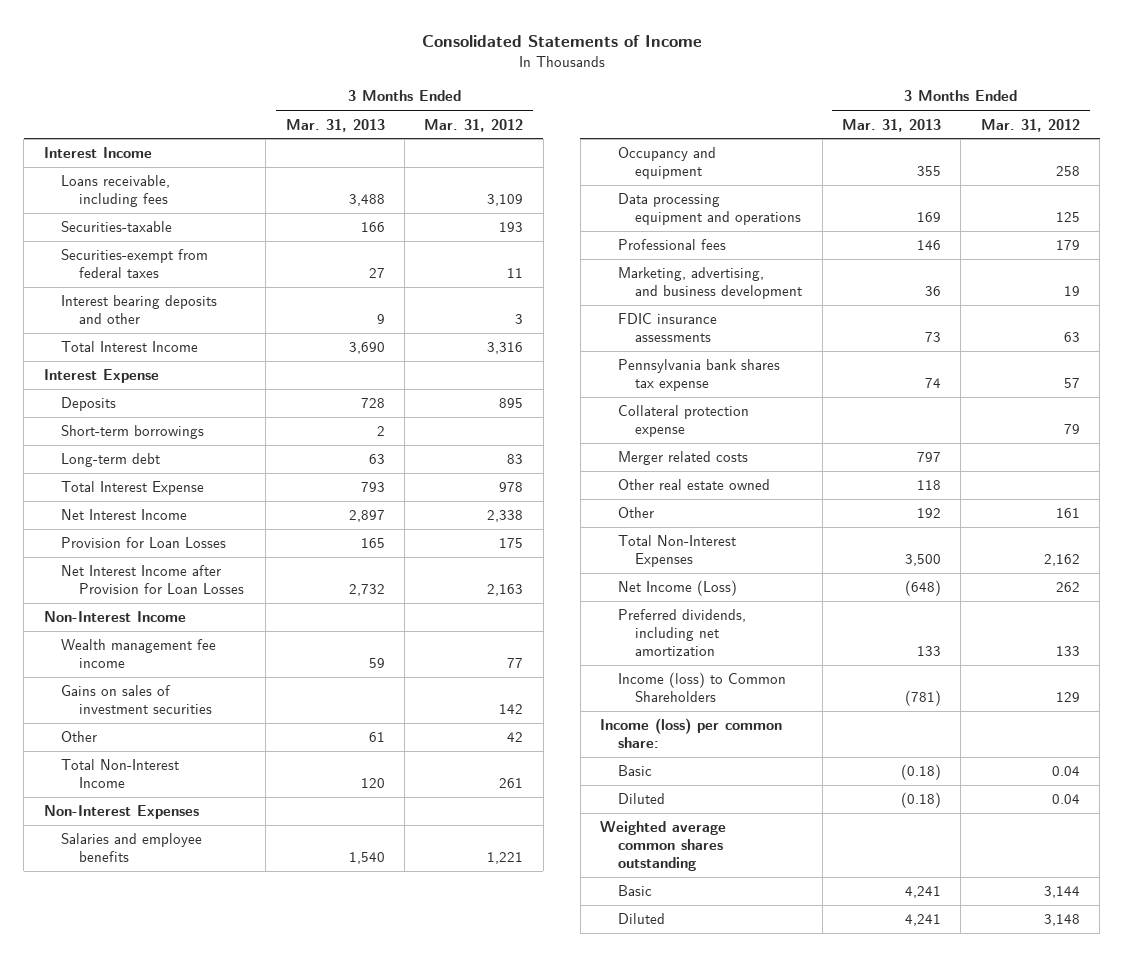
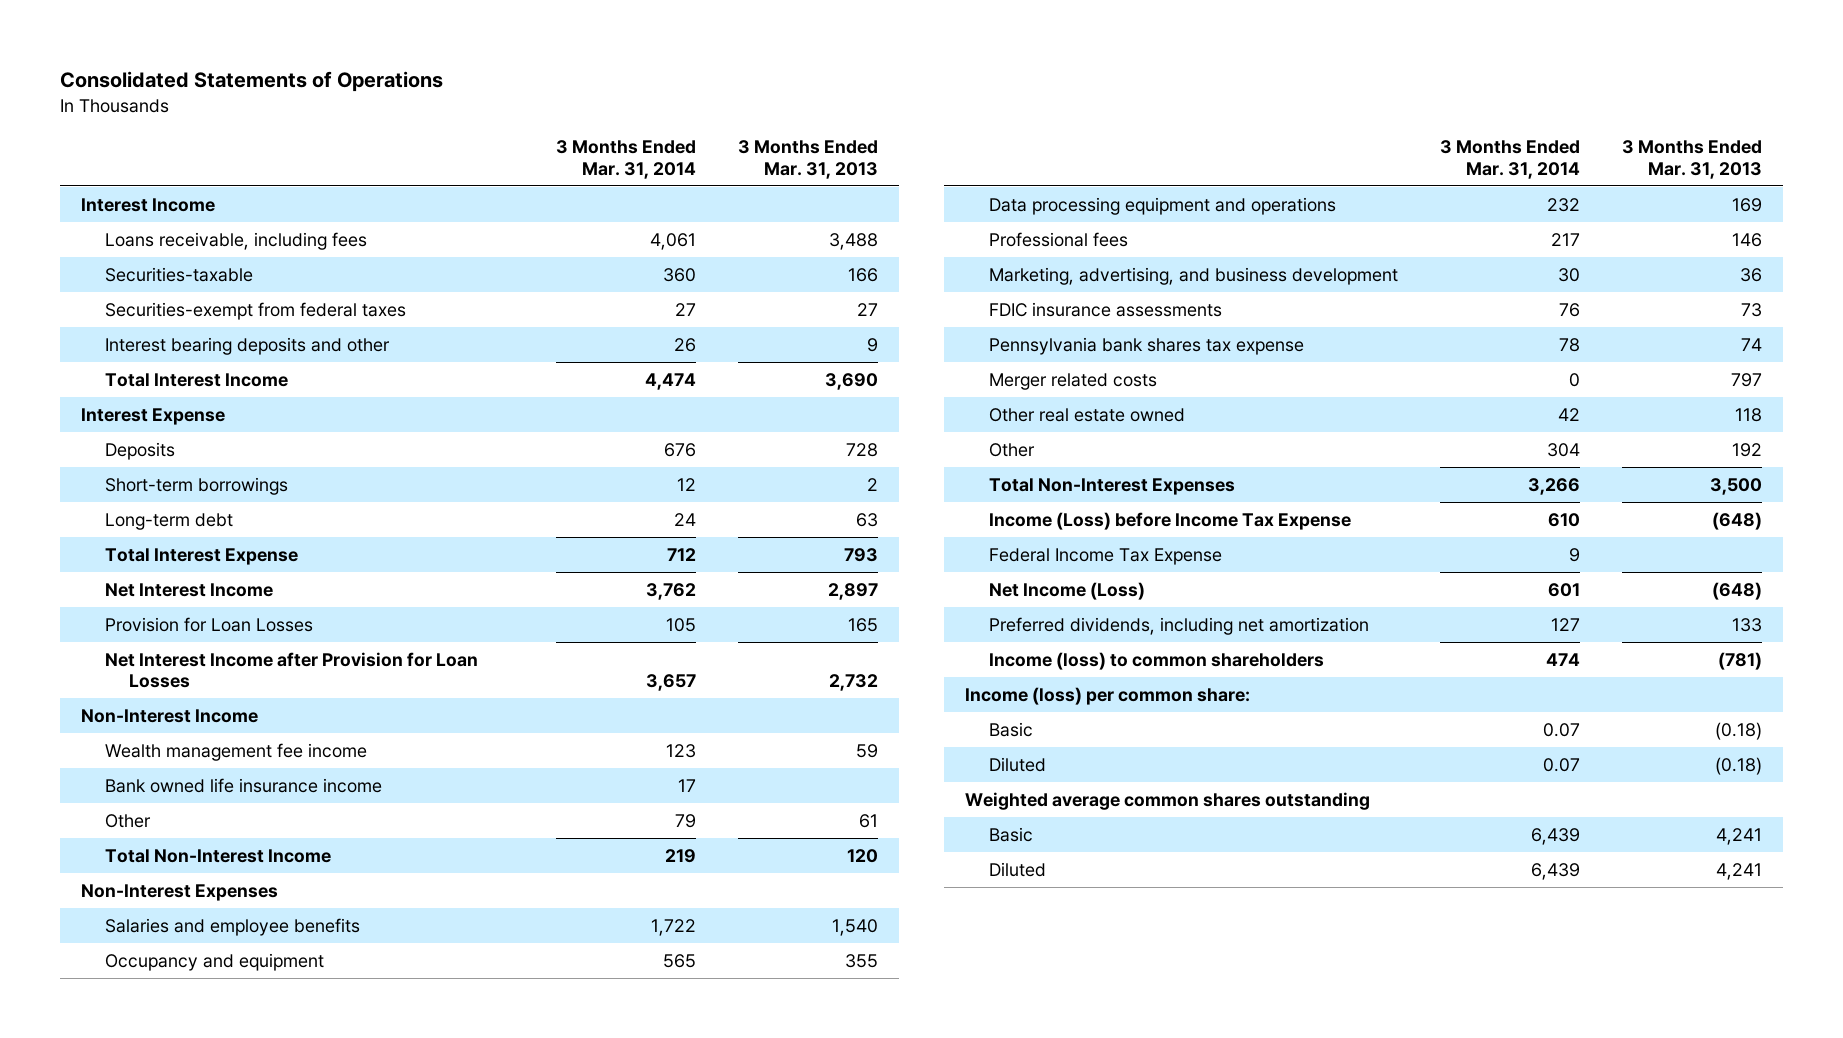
[421,35,702,48] Consolidated Statements of Income -> [59,71,443,93] Consolidated Statements of Operations
[424,118,524,132] Mar. 31, 2012 -> none
none -> [555,140,696,179] 3 Months Ended Mar. 31, 2014
[61,685,212,715] Gains on sales of investment securities -> none
none -> [104,777,382,793] Bank owned life insurance income
[617,405,749,438] Collateral protection expense -> none
none -> [988,511,1351,530] Income (Loss) before Income Tax Expense
none -> [988,547,1222,565] Federal Income Tax Expense
[617,672,786,703] Income (loss) to Common Shareholders -> [988,651,1324,670] Income (loss) to common shareholders

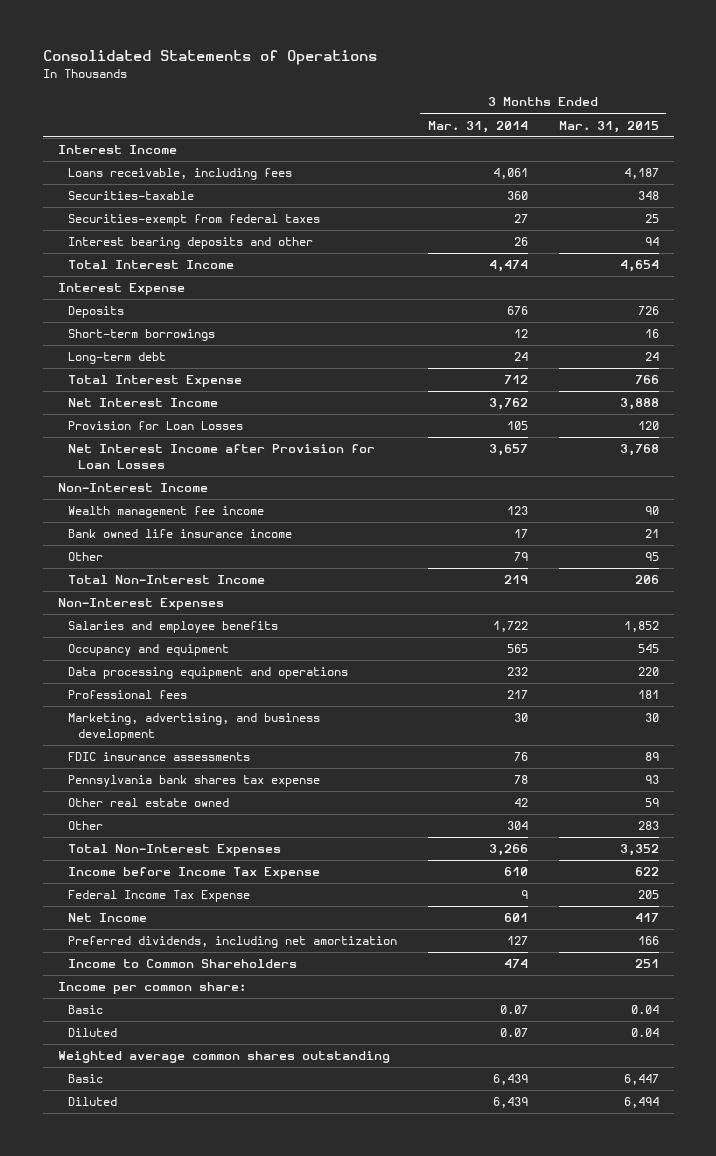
[737,140,878,179] 3 Months Ended Mar. 31, 2013 -> none
none -> [558,120,659,133] Mar. 31, 2015
[988,372,1157,390] Merger related costs -> none
[988,511,1351,530] Income (Loss) before Income Tax Expense -> [68,867,321,880] Income before Income Tax Expense
[988,581,1145,600] Net Income (Loss) -> [68,913,148,923] Net Income
[988,651,1324,670] Income (loss) to common shareholders -> [68,959,298,969] Income to Common Shareholders
[964,686,1250,705] Income (loss) per common share: -> [57,982,246,995] Income per common share:

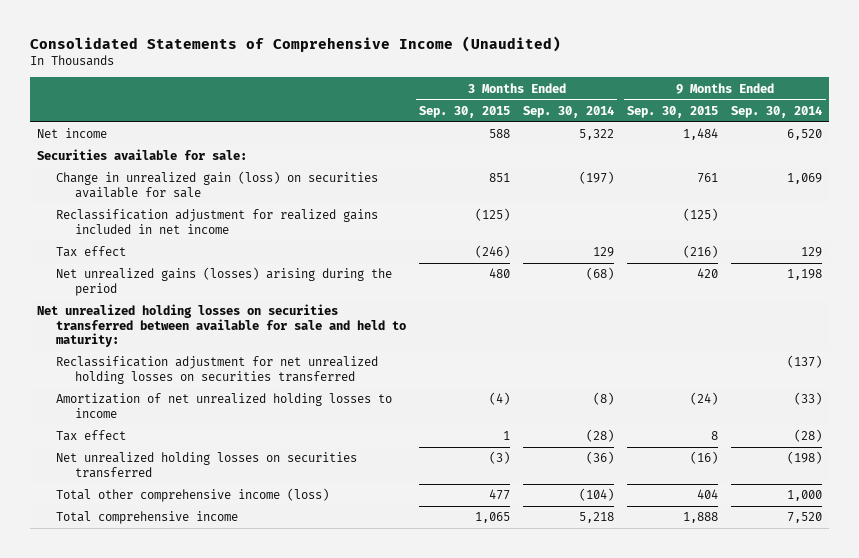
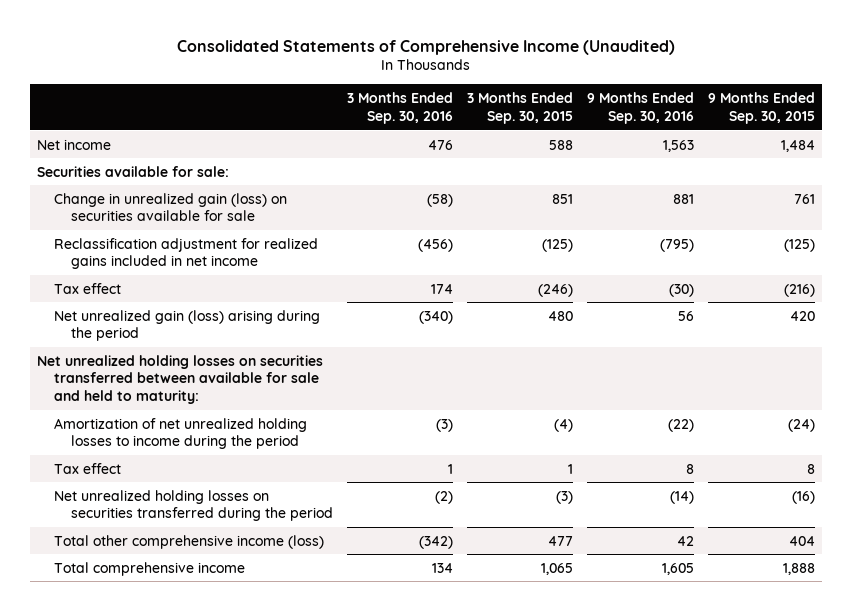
[523,106,615,119] Sep. 30, 2014 -> none
[731,106,823,119] Sep. 30, 2014 -> none
none -> [347,91,454,124] 3 Months Ended Sep. 30, 2016
none -> [587,91,695,124] 9 Months Ended Sep. 30, 2016
[55,267,392,296] Net unrealized gains (losses) arising during the period -> [54,309,321,342] Net unrealized gain (loss) arising during the period
[55,356,378,384] Reclassification adjustment for net unrealized holding losses on securities transferred -> none
[55,393,392,418] Amortization of net unrealized holding losses to income -> [54,417,308,450] Amortization of net unrealized holding losses to income during the period
[55,452,357,478] Net unrealized holding losses on securities transferred -> [54,489,334,522] Net unrealized holding losses on securities transferred during the period

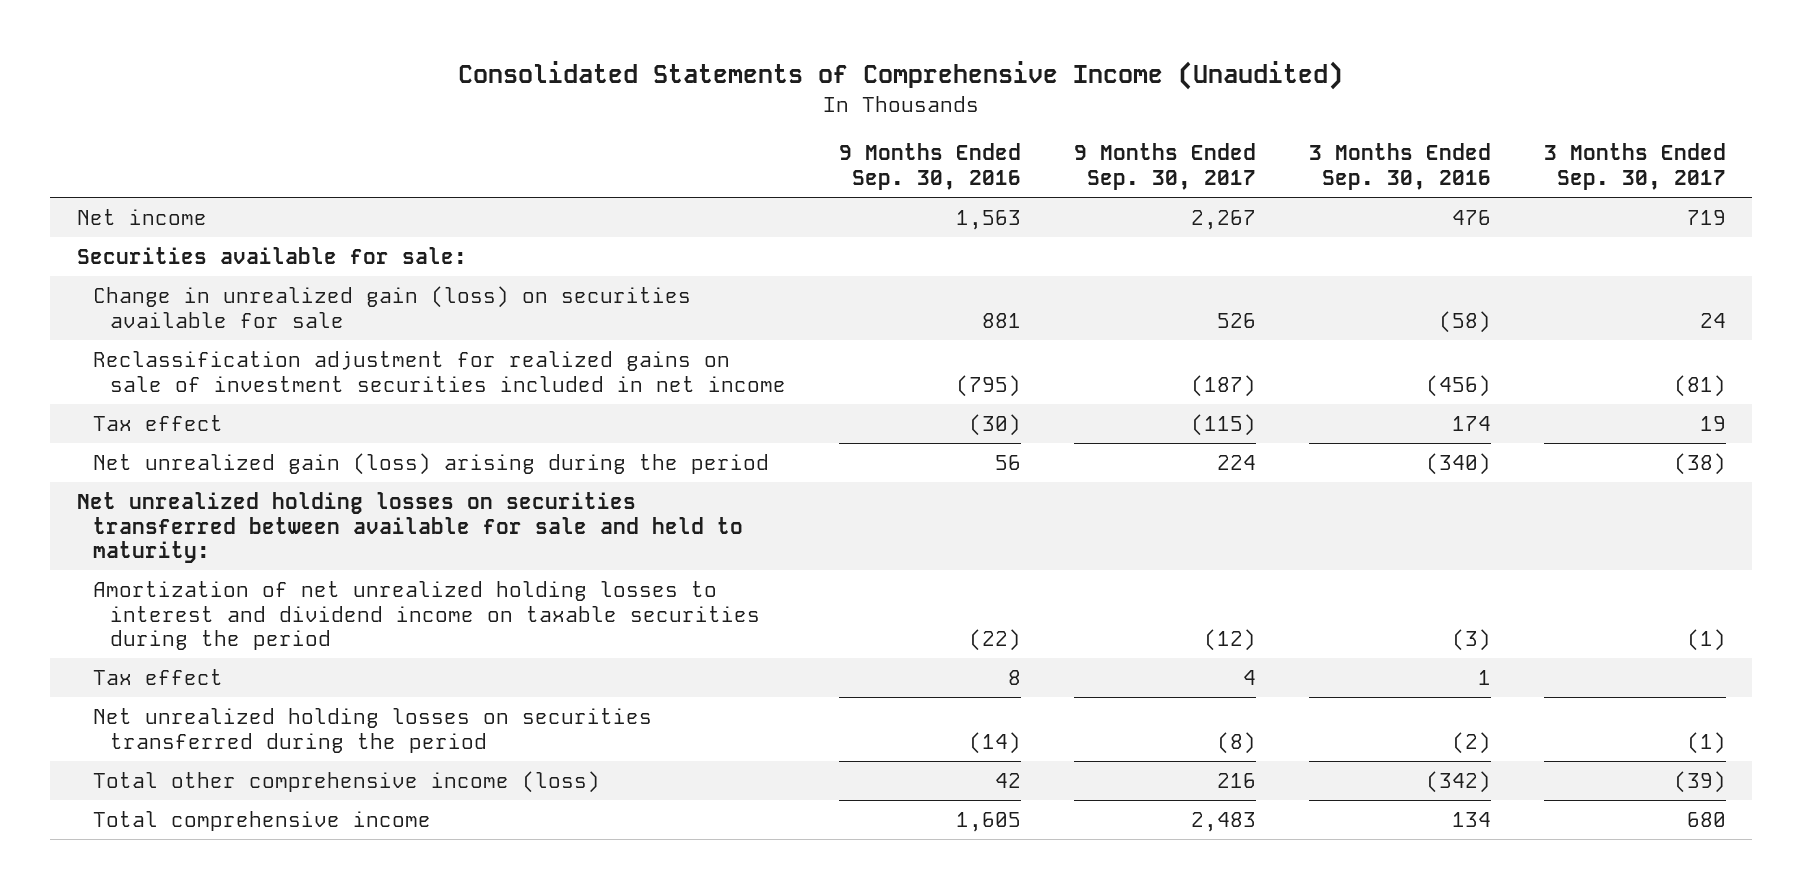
[467,91,574,124] 3 Months Ended Sep. 30, 2015 -> none
[708,91,816,124] 9 Months Ended Sep. 30, 2015 -> none
none -> [1073,143,1256,190] 9 Months Ended Sep. 30, 2017
none -> [1543,143,1726,190] 3 Months Ended Sep. 30, 2017
[54,237,319,270] Reclassification adjustment for realized gains included in net income -> [93,351,786,392] Reclassification adjustment for realized gains on sale of investment securities included in net income
[54,417,308,450] Amortization of net unrealized holding losses to income during the period -> [93,581,760,651] Amortization of net unrealized holding losses to interest and dividend income on taxable securities during the period

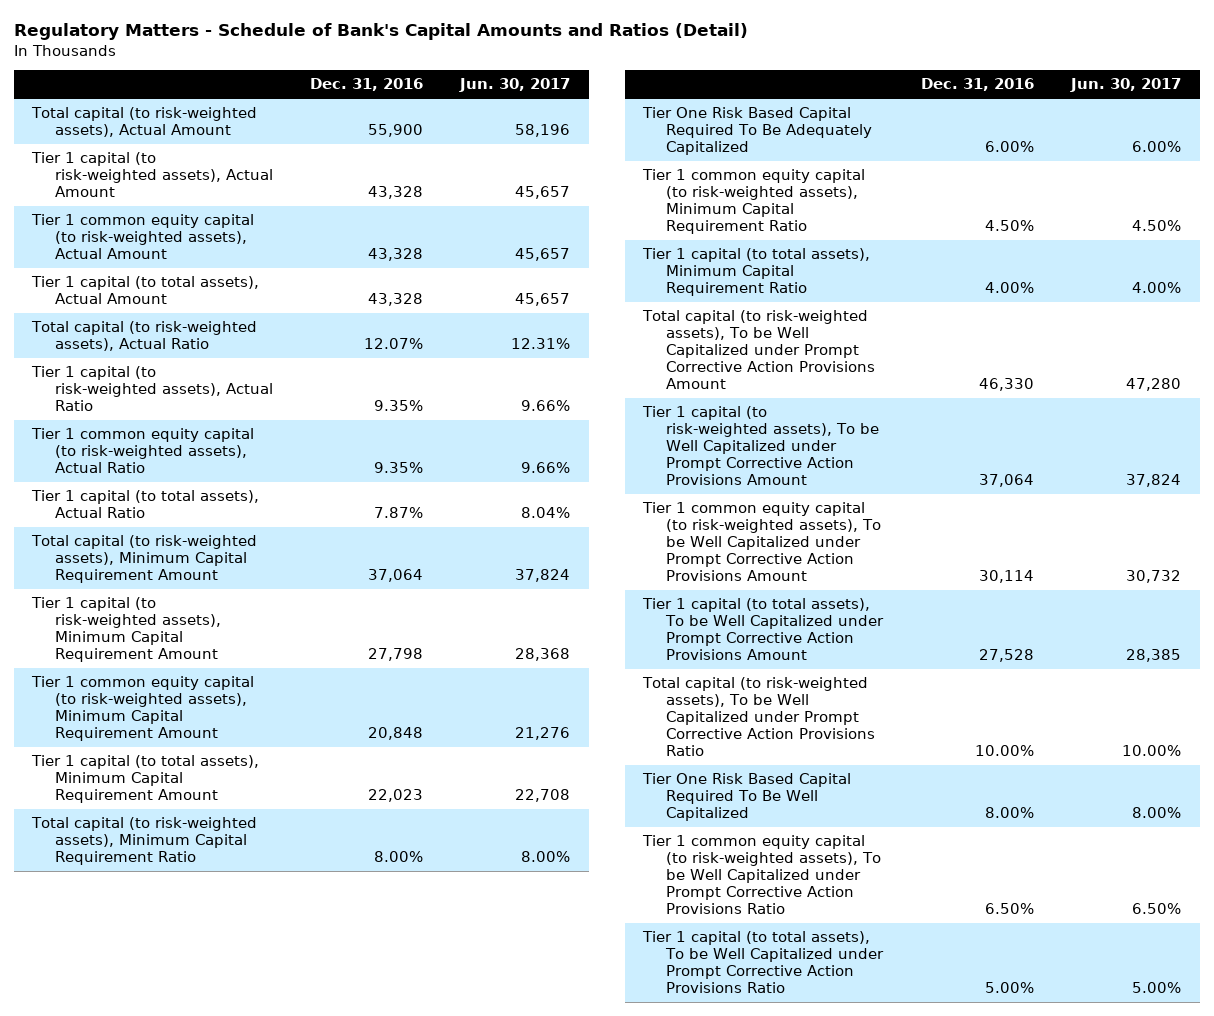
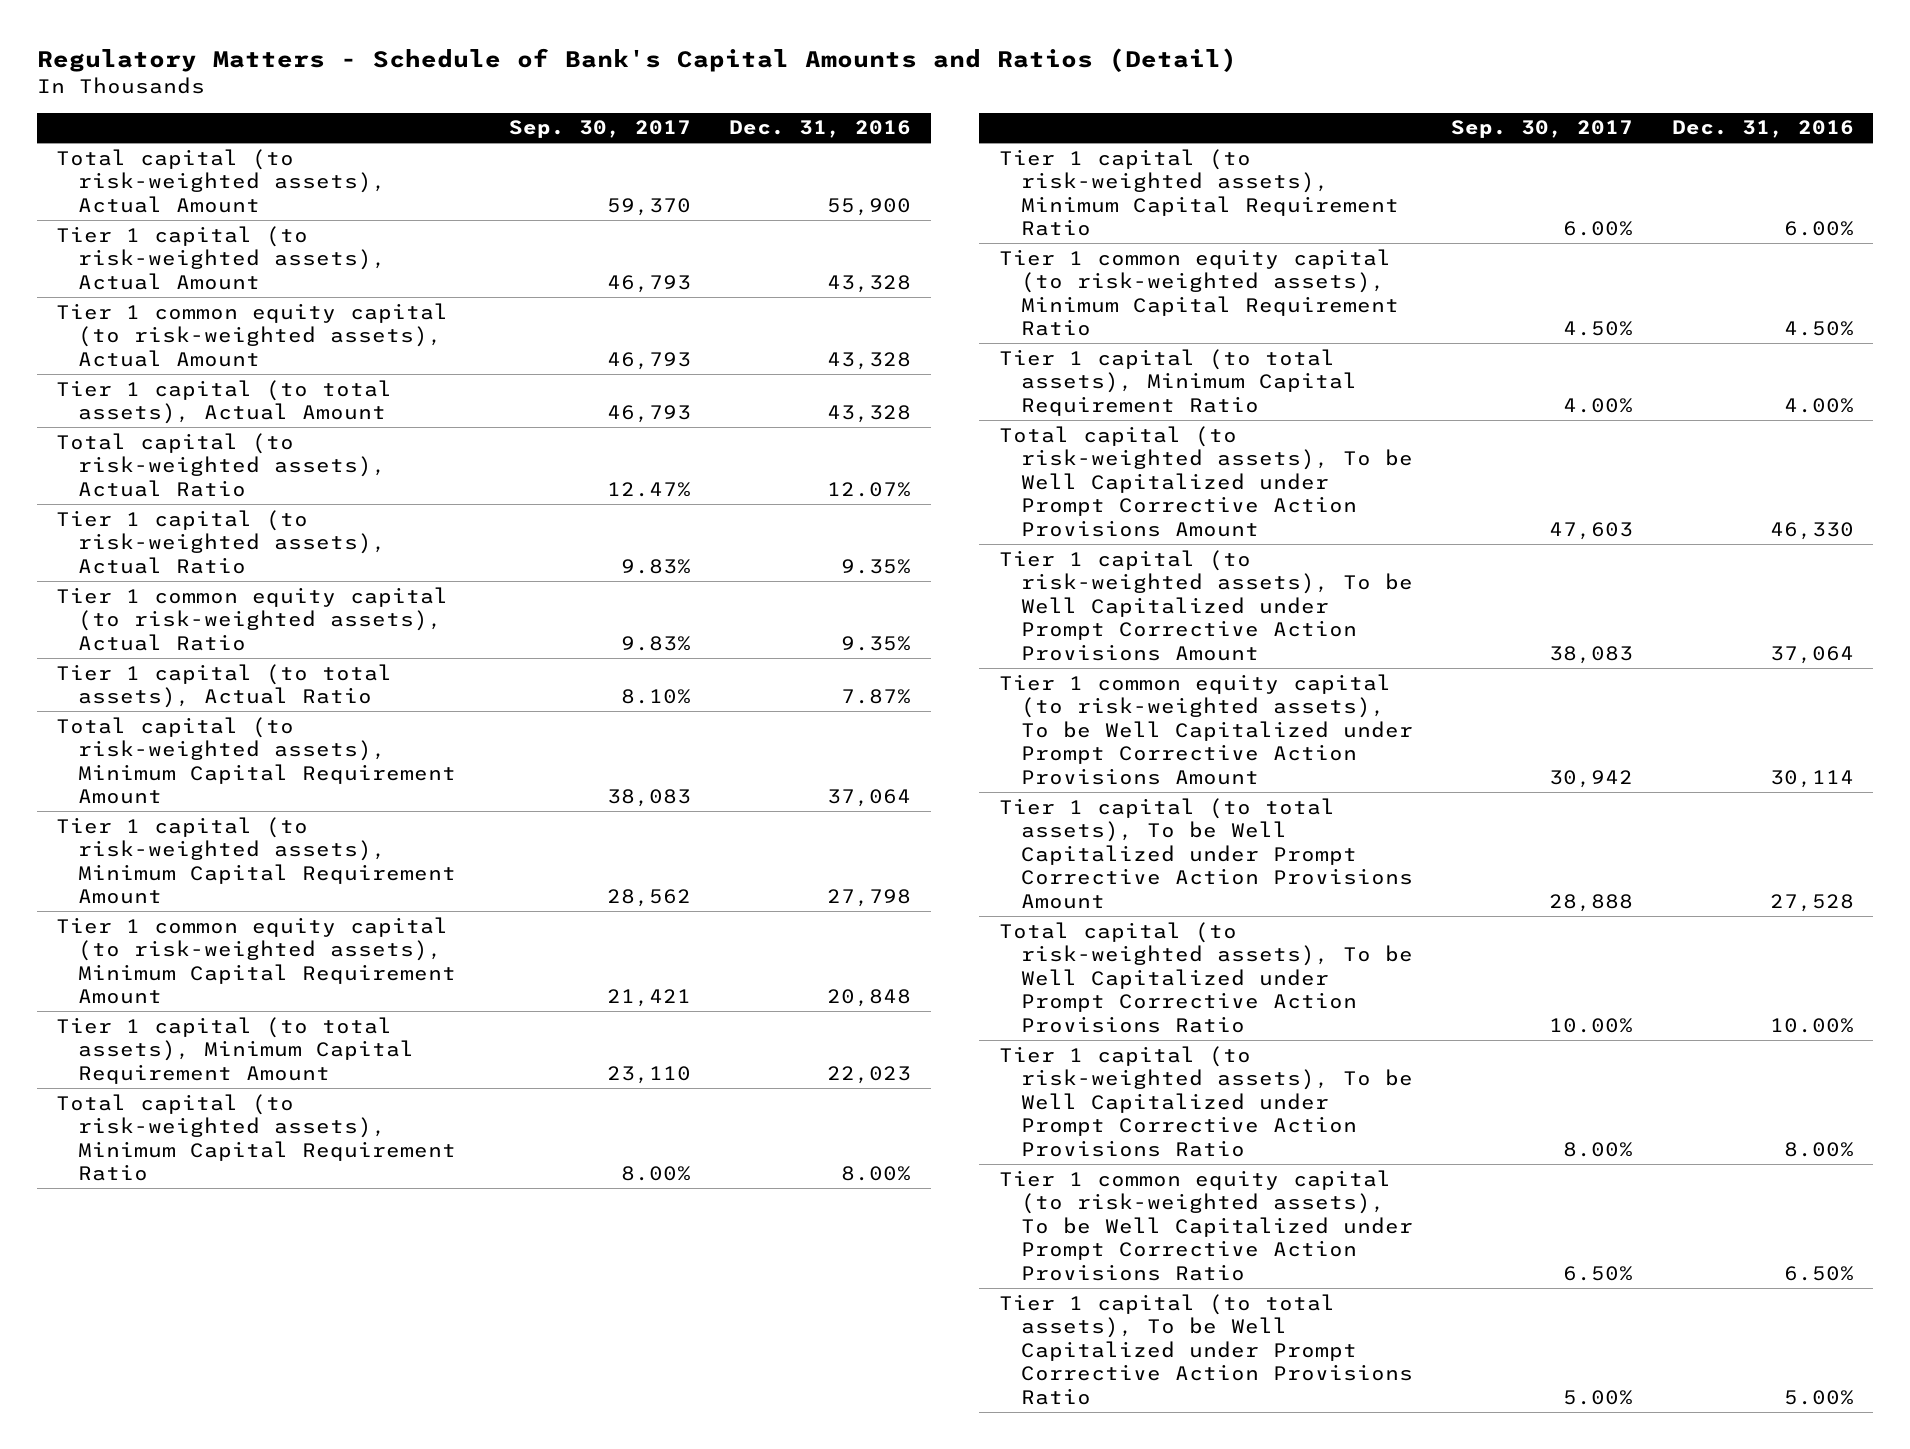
[459,78,571,93] Jun. 30, 2017 -> none
none -> [508,120,691,139] Sep. 30, 2017
[642,107,873,156] Tier One Risk Based Capital Required To Be Adequately Capitalized -> [998,148,1399,237] Tier 1 capital (to risk-weighted assets), Minimum Capital Requirement Ratio
[642,773,852,822] Tier One Risk Based Capital Required To Be Well Capitalized -> [998,1045,1413,1157] Tier 1 capital (to risk-weighted assets), To be Well Capitalized under Prompt Corrective Action Provisions Ratio

